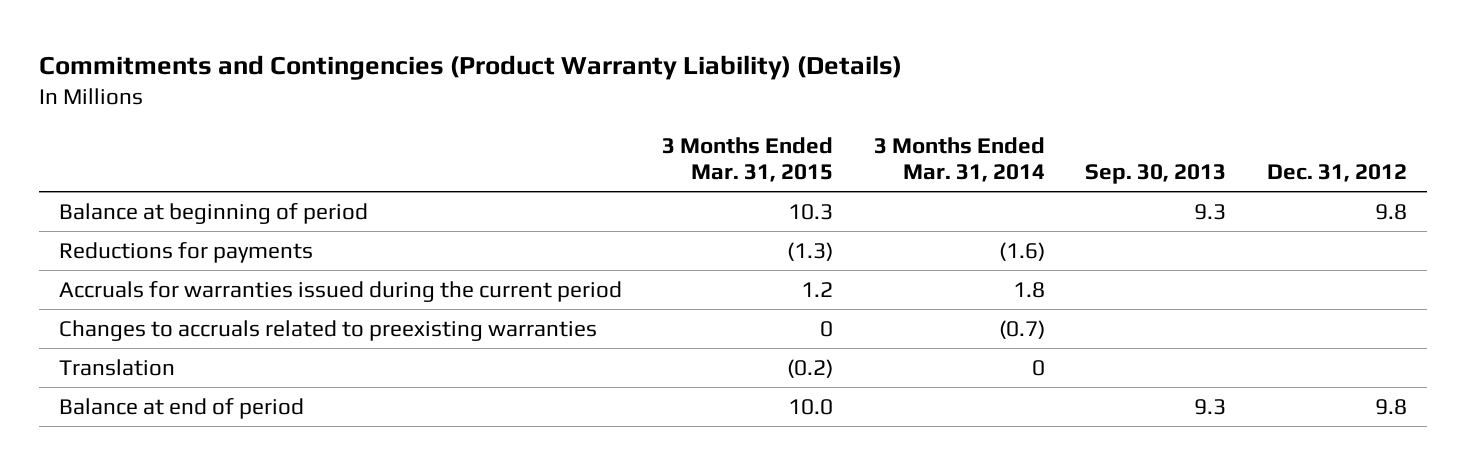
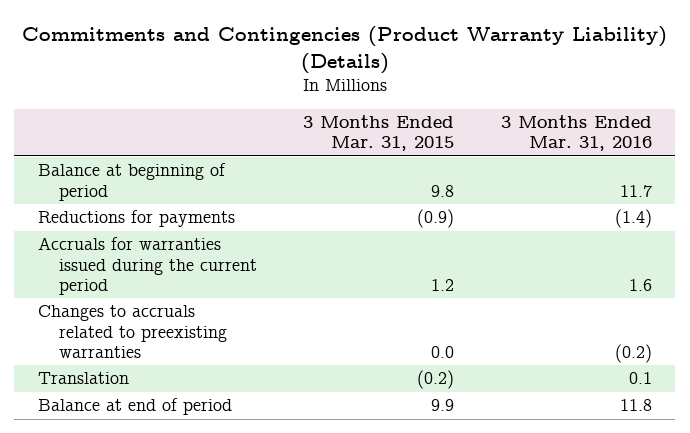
[873,137,1045,183] 3 Months Ended Mar. 31, 2014 -> none
[1085,164,1227,185] Sep. 30, 2013 -> none
[1266,164,1407,183] Dec. 31, 2012 -> none
none -> [500,114,652,152] 3 Months Ended Mar. 31, 2016
[788,203,834,220] 10.3 -> [431,184,455,197] 9.8
[787,241,834,261] (1.3) -> [417,209,455,229] (0.9)
[820,320,834,337] 0 -> [431,346,455,359] 0.0
[788,398,834,415] 10.0 -> [431,399,455,412] 9.9

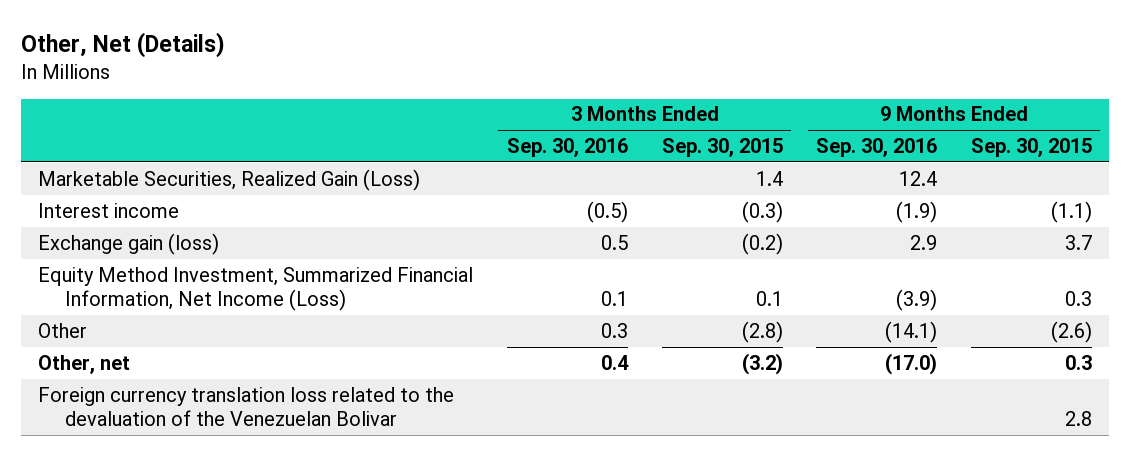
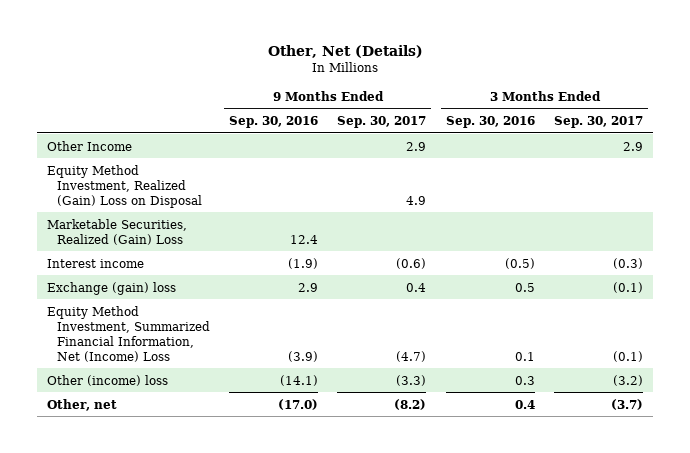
[661,137,783,157] Sep. 30, 2015 -> none
[970,137,1092,157] Sep. 30, 2015 -> none
none -> [337,115,427,128] Sep. 30, 2017
none -> [554,115,644,128] Sep. 30, 2017
none -> [47,140,133,151] Other Income
none -> [47,164,202,208] Equity Method Investment, Realized (Gain) Loss on Disposal
[38,168,421,191] Marketable Securities, Realized Gain (Loss) -> [47,218,188,245] Marketable Securities, Realized (Gain) Loss
[38,232,220,255] Exchange gain (loss) -> [47,281,177,295] Exchange (gain) loss
[38,266,474,311] Equity Method Investment, Summarized Financial Information, Net Income (Loss) -> [47,305,210,362] Equity Method Investment, Summarized Financial Information, Net (Income) Loss
[38,322,88,338] Other -> [47,374,169,386] Other (income) loss
[38,386,455,426] Foreign currency translation loss related to the devaluation of the Venezuelan Bolivar -> none

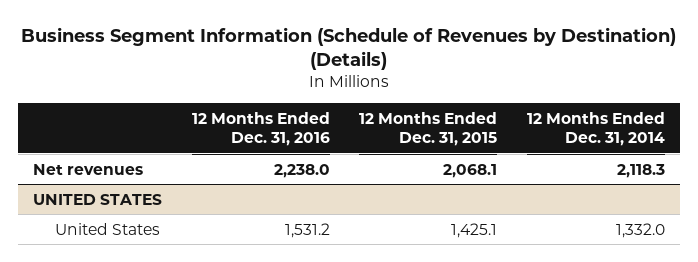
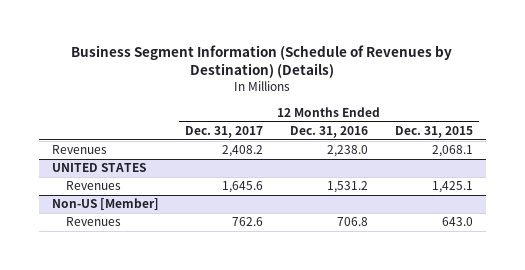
[527,111,666,146] 12 Months Ended Dec. 31, 2014 -> none
none -> [185,125,264,138] Dec. 31, 2017
[32,163,143,175] Net revenues -> [51,145,107,155] Revenues
[54,222,160,235] United States -> [66,181,122,191] Revenues
none -> [51,198,159,211] Non-US [Member]
none -> [66,217,122,227] Revenues

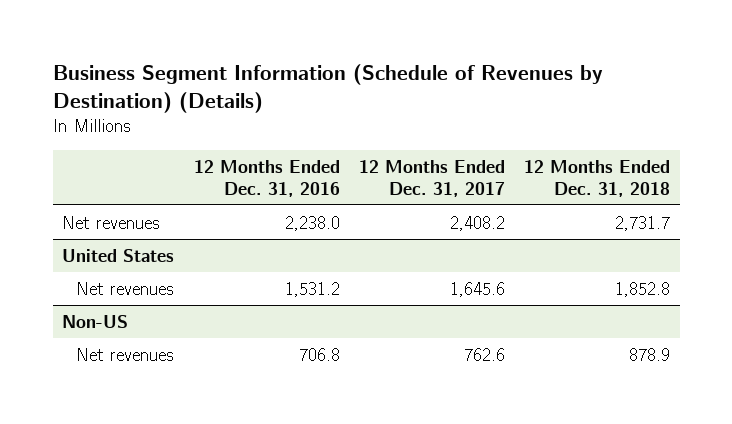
[394,125,473,138] Dec. 31, 2015 -> none
none -> [524,159,671,197] 12 Months Ended Dec. 31, 2018
[51,145,107,155] Revenues -> [62,215,160,229] Net revenues
[51,163,146,173] UNITED STATES -> [62,248,175,262] United States
[66,181,122,191] Revenues -> [75,281,173,295] Net revenues
[51,198,159,211] Non-US [Member] -> [62,314,129,328] Non-US
[66,217,122,227] Revenues -> [75,347,173,361] Net revenues

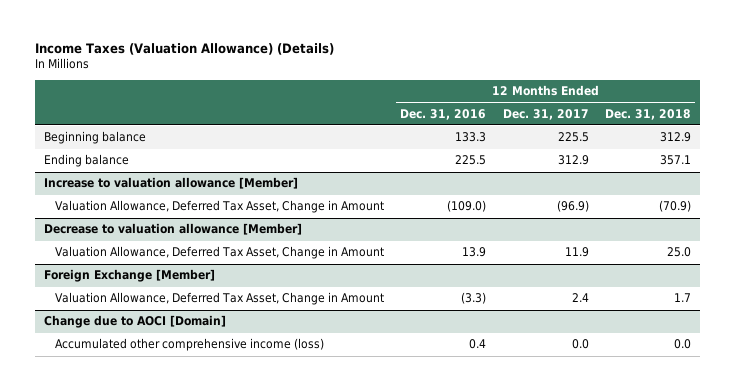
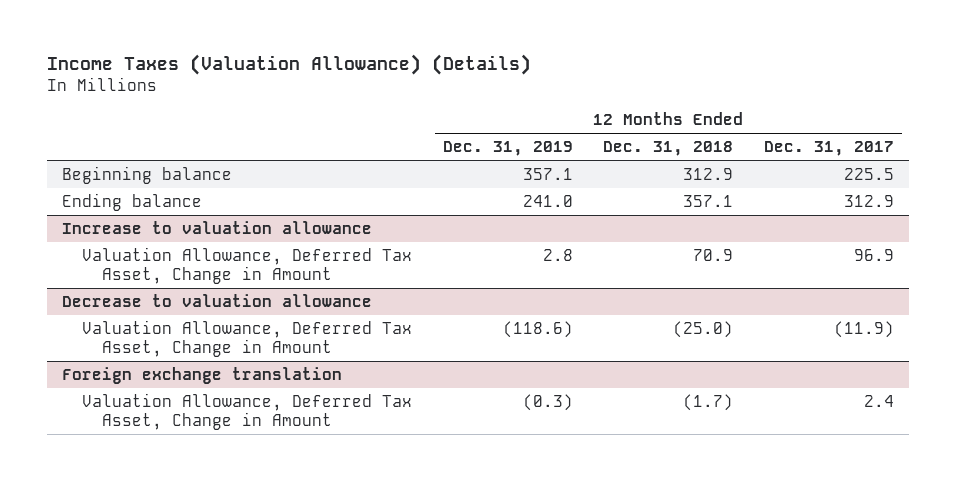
[400,108,487,120] Dec. 31, 2016 -> none
none -> [442,141,573,157] Dec. 31, 2019
[43,315,226,329] Change due to AOCI [Domain] -> none
[54,338,324,352] Accumulated other comprehensive income (loss) -> none
[43,177,298,190] Increase to valuation allowance [Member] -> [61,220,372,234] Increase to valuation allowance
[556,200,589,213] (96.9) -> [854,248,895,261] 96.9
[659,200,692,213] (70.9) -> [693,248,734,261] 70.9
[43,223,302,236] Decrease to valuation allowance [Member] -> [61,293,372,307] Decrease to valuation allowance
[564,247,589,258] 11.9 -> [834,320,895,338] (11.9)
[667,247,692,258] 25.0 -> [673,320,734,338] (25.0)
[43,269,215,283] Foreign Exchange [Member] -> [61,366,342,384] Foreign exchange translation
[674,293,692,303] 1.7 -> [683,393,734,411] (1.7)

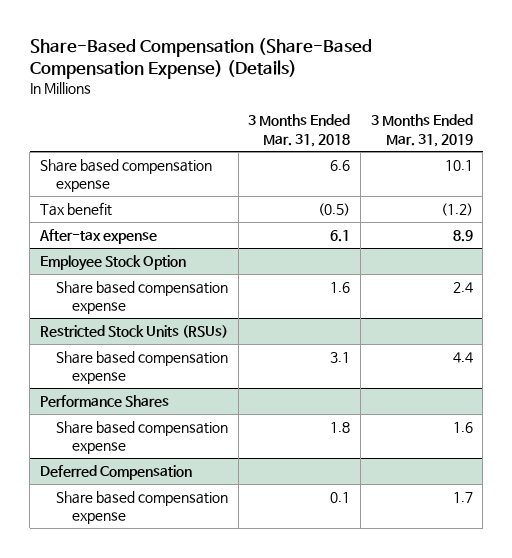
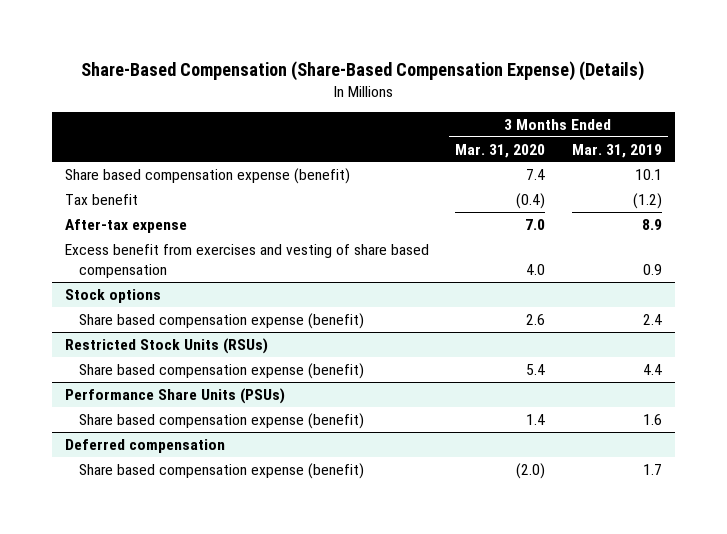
[248,114,351,147] 3 Months Ended Mar. 31, 2018 -> none
none -> [455,143,546,158] Mar. 31, 2020
[39,159,212,193] Share based compensation expense -> [65,167,351,184] Share based compensation expense (benefit)
none -> [65,243,430,278] Excess benefit from exercises and vesting of share based compensation
[39,255,186,272] Employee Stock Option -> [65,288,162,303] Stock options
[56,281,229,315] Share based compensation expense -> [78,312,364,329] Share based compensation expense (benefit)
[56,351,229,385] Share based compensation expense -> [78,362,364,379] Share based compensation expense (benefit)
[39,395,169,408] Performance Shares -> [65,387,286,404] Performance Share Units (PSUs)
[56,421,229,455] Share based compensation expense -> [78,412,364,429] Share based compensation expense (benefit)
[39,465,192,481] Deferred Compensation -> [65,438,226,453] Deferred compensation
[56,491,229,525] Share based compensation expense -> [78,462,364,479] Share based compensation expense (benefit)

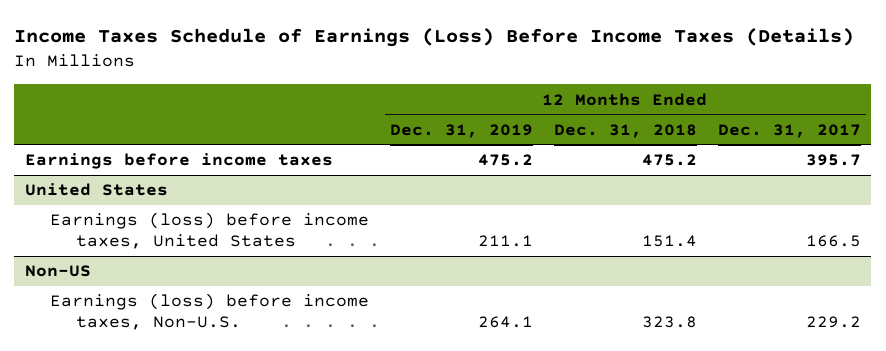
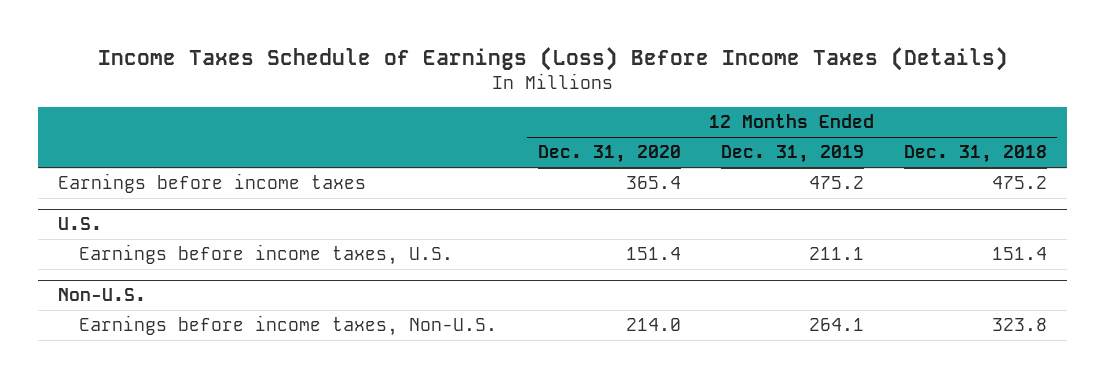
[717,123,861,138] Dec. 31, 2017 -> none
none -> [537,145,681,164] Dec. 31, 2020
[24,183,168,197] United States -> [57,217,102,231] U.S.
[50,212,370,250] Earnings (loss) before income taxes, United States -> [79,244,454,266] Earnings before income taxes, U.S.
[24,265,91,278] Non-US -> [57,288,146,302] Non-U.S.
[50,293,370,331] Earnings (loss) before income taxes, Non-U.S. -> [79,315,498,337] Earnings before income taxes, Non-U.S.

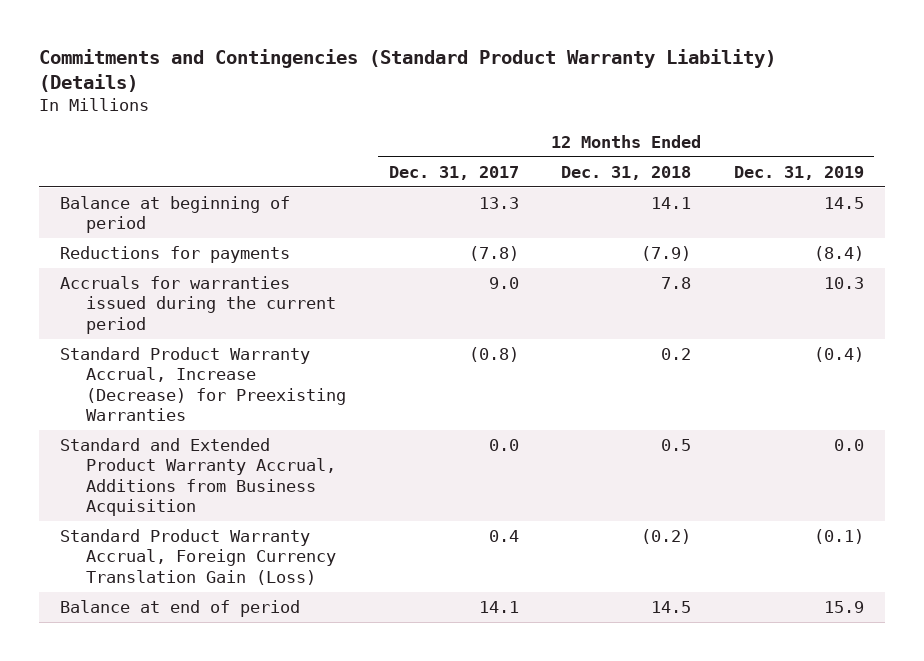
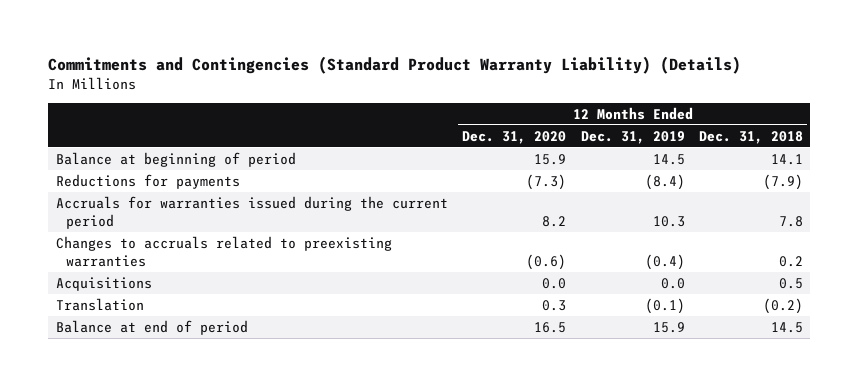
[388,165,519,180] Dec. 31, 2017 -> none
none -> [462,130,567,144] Dec. 31, 2020
[59,346,346,422] Standard Product Warranty Accrual, Increase (Decrease) for Preexisting Warranties -> [55,235,392,267] Changes to accruals related to preexisting warranties
[59,437,336,517] Standard and Extended Product Warranty Accrual, Additions from Business Acquisition -> [55,276,152,291] Acquisitions
[59,528,336,585] Standard Product Warranty Accrual, Foreign Currency Translation Gain (Loss) -> [55,297,144,311] Translation

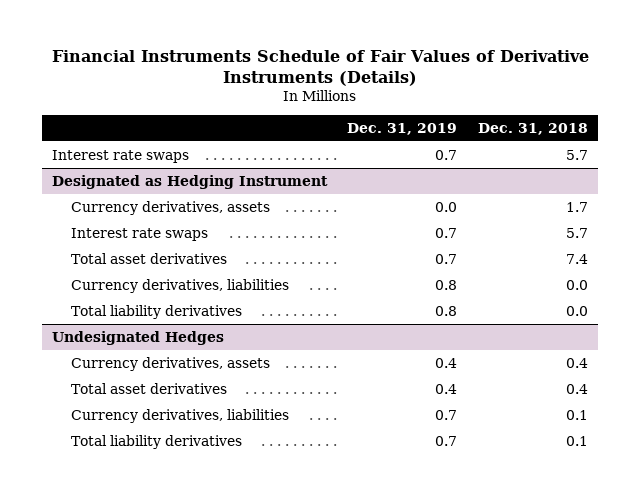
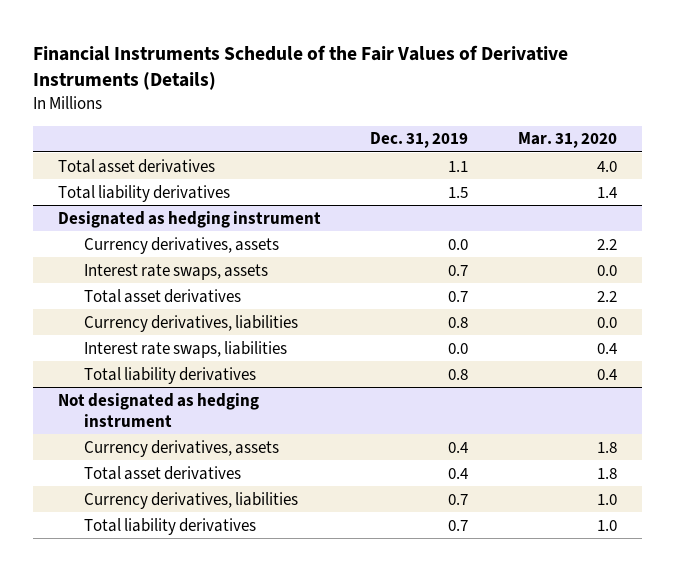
[51,50,589,87] Financial Instruments Schedule of Fair Values of Derivative Instruments (Details) -> [33,44,569,91] Financial Instruments Schedule of the Fair Values of Derivative Instruments (Details)
[478,122,589,135] Dec. 31, 2018 -> none
none -> [517,132,617,149] Mar. 31, 2020
[51,150,189,164] Interest rate swaps -> none
none -> [58,158,216,173] Total asset derivatives
none -> [58,184,231,202] Total liability derivatives
[51,175,328,190] Designated as Hedging Instrument -> [58,210,322,228] Designated as hedging instrument
[71,228,209,242] Interest rate swaps -> [84,263,269,280] Interest rate swaps, assets
none -> [84,340,288,358] Interest rate swaps, liabilities
[51,331,224,346] Undesignated Hedges -> [58,392,260,428] Not designated as hedging instrument

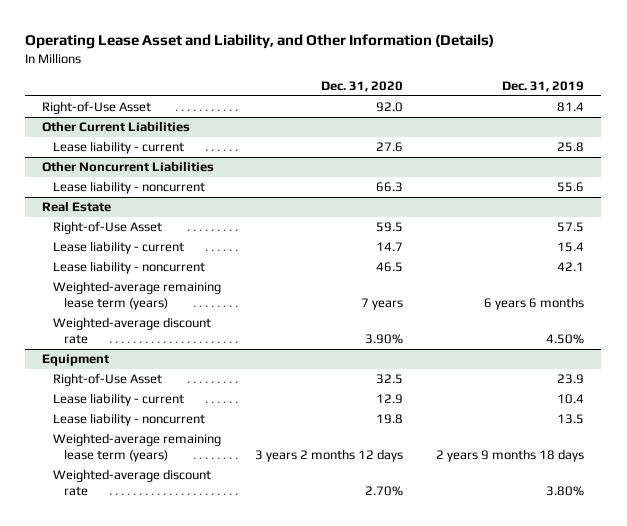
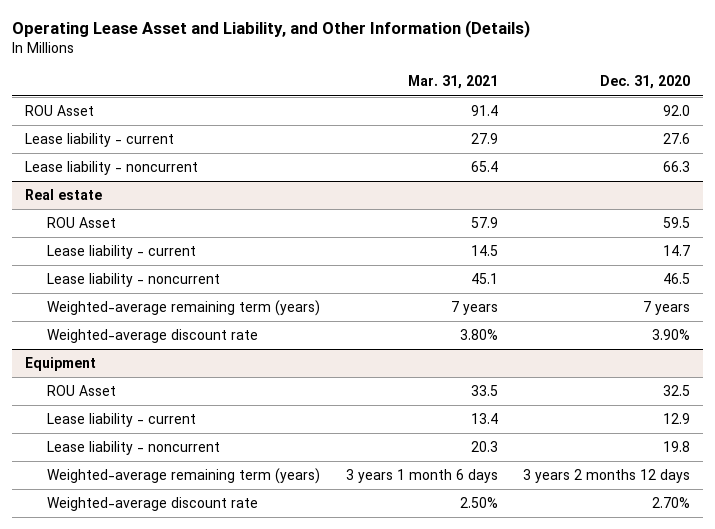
[502,80,585,92] Dec. 31, 2019 -> none
none -> [407,75,498,90] Mar. 31, 2021
[42,121,191,133] Other Current Liabilities -> none
[42,101,152,115] Right-of-Use Asset -> [24,105,94,117] ROU Asset
[42,161,215,173] Other Noncurrent Liabilities -> none
[42,201,112,213] Real Estate -> [24,189,102,201] Real estate
[53,221,163,235] Right-of-Use Asset -> [47,217,117,229] ROU Asset
[53,281,222,310] Weighted-average remaining lease term (years) -> [47,300,321,317] Weighted-average remaining term (years)
[53,373,163,387] Right-of-Use Asset -> [47,385,117,397] ROU Asset
[53,433,222,462] Weighted-average remaining lease term (years) -> [47,468,321,485] Weighted-average remaining term (years)

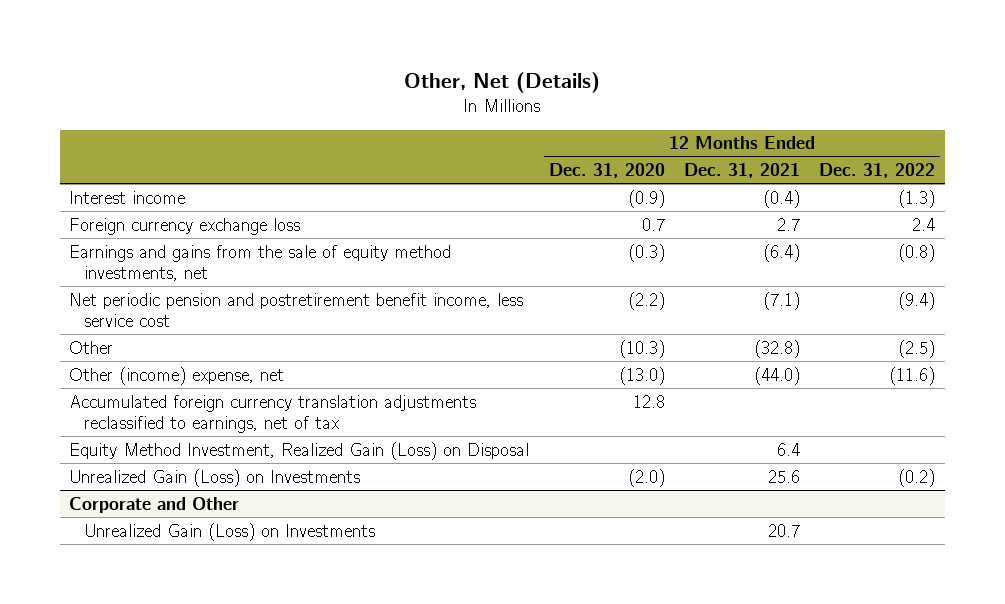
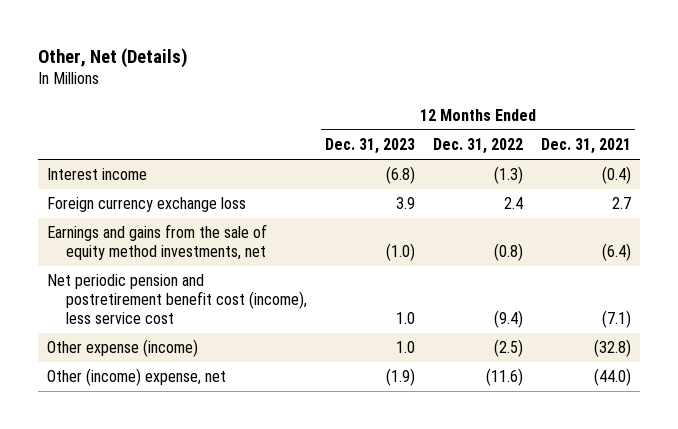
[548,163,665,179] Dec. 31, 2020 -> none
none -> [325,138,416,155] Dec. 31, 2023
[69,292,524,327] Net periodic pension and postretirement benefit income, less service cost -> [47,274,308,325] Net periodic pension and postretirement benefit cost (income), less service cost
[69,340,114,354] Other -> [47,339,199,358] Other expense (income)
[69,394,477,433] Accumulated foreign currency translation adjustments reclassified to earnings, net of tax -> none
[69,441,530,460] Equity Method Investment, Realized Gain (Loss) on Disposal -> none
[69,468,361,487] Unrealized Gain (Loss) on Investments -> none
[69,496,240,513] Corporate and Other -> none
[84,522,376,541] Unrealized Gain (Loss) on Investments -> none

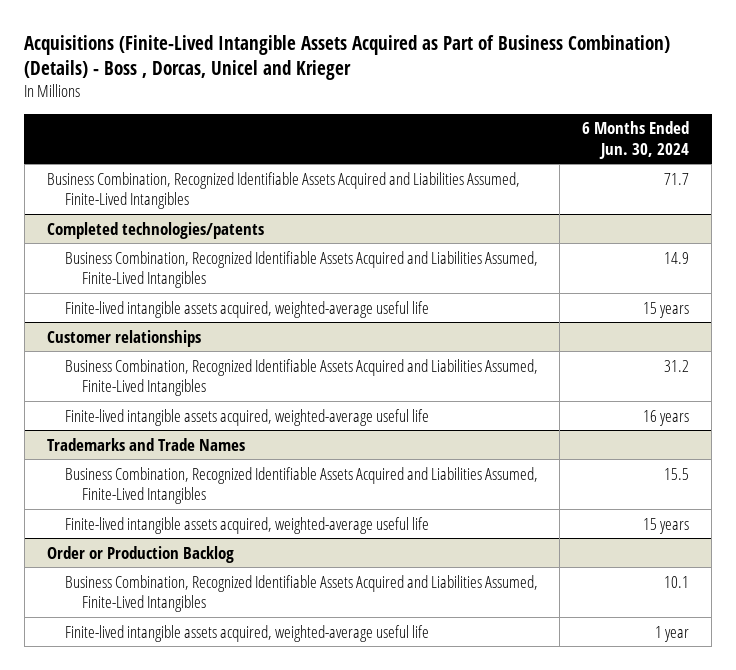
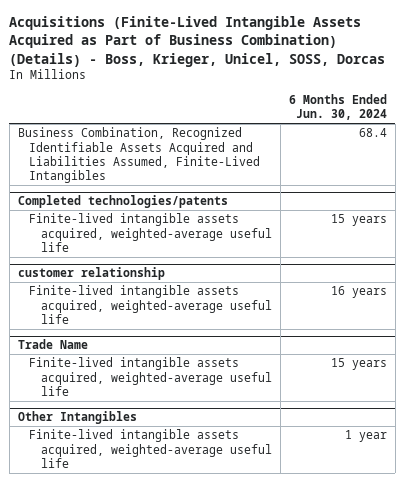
[24,34,671,81] Acquisitions (Finite-Lived Intangible Assets Acquired as Part of Business Combination) (Details) - Boss , Dorcas, Unicel and Krieger -> [9,16,386,67] Acquisitions (Finite-Lived Intangible Assets Acquired as Part of Business Combination) (Details) - Boss, Krieger, Unicel, SOSS, Dorcas
[664,172,690,185] 71.7 -> [358,128,387,138] 68.4
[64,250,538,288] Business Combination, Recognized Identifiable Assets Acquired and Liabilities Assumed, Finite-Lived Intangibles -> none
[64,358,538,396] Business Combination, Recognized Identifiable Assets Acquired and Liabilities Assumed, Finite-Lived Intangibles -> none
[46,329,201,347] Customer relationships -> [17,267,165,281] customer relationship
[46,437,245,451] Trademarks and Trade Names -> none
[64,466,538,504] Business Combination, Recognized Identifiable Assets Acquired and Liabilities Assumed, Finite-Lived Intangibles -> none
none -> [17,339,88,350] Trade Name
[46,545,234,563] Order or Production Backlog -> none
[64,574,538,612] Business Combination, Recognized Identifiable Assets Acquired and Liabilities Assumed, Finite-Lived Intangibles -> none
none -> [17,411,137,425] Other Intangibles

